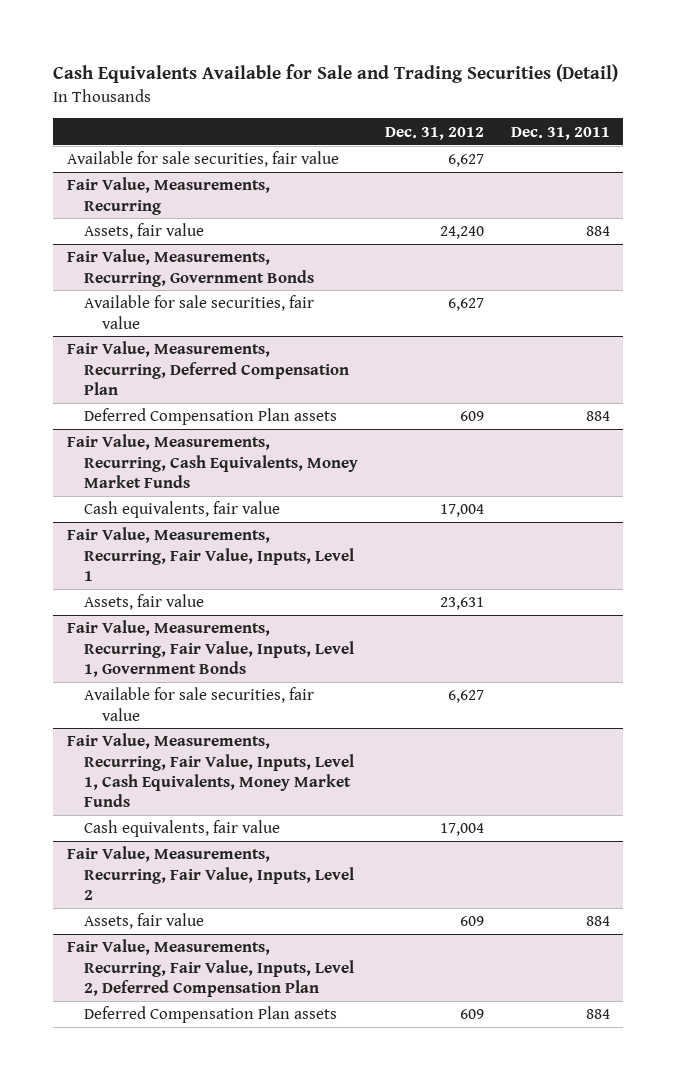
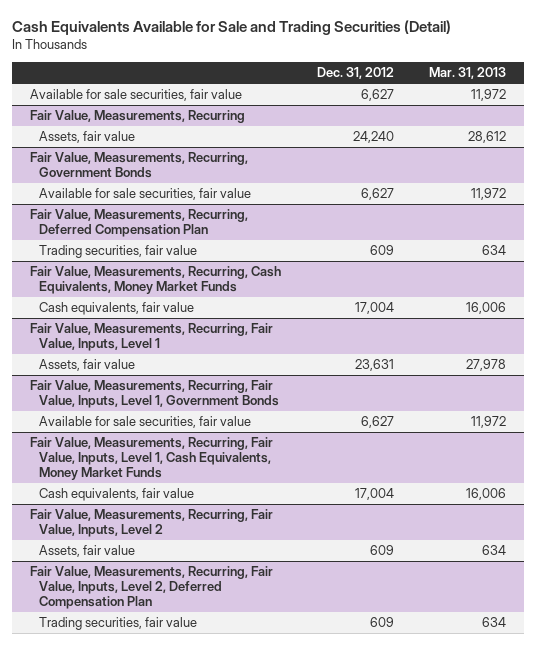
[510,126,610,140] Dec. 31, 2011 -> none
none -> [429,67,507,80] Mar. 31, 2013
[84,408,338,426] Deferred Compensation Plan assets -> [39,245,198,259] Trading securities, fair value
[84,1006,338,1024] Deferred Compensation Plan assets -> [39,617,198,631] Trading securities, fair value

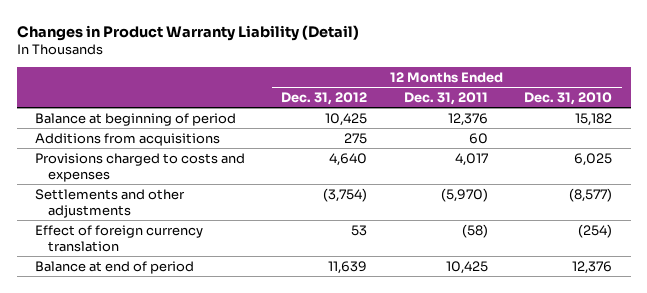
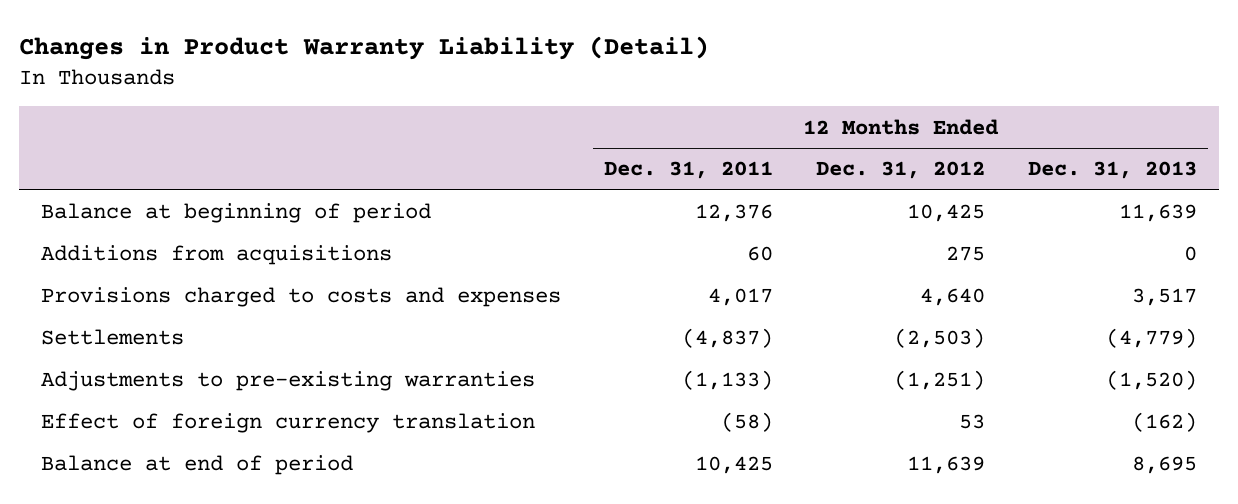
[524,91,613,105] Dec. 31, 2010 -> none
none -> [1028,161,1198,180] Dec. 31, 2013
[34,188,185,218] Settlements and other adjustments -> [41,329,185,346] Settlements
[323,187,368,202] (3,754) -> [894,328,986,349] (2,503)
[440,187,488,202] (5,970) -> [682,328,774,349] (4,837)
none -> [41,371,536,392] Adjustments to pre-existing warranties

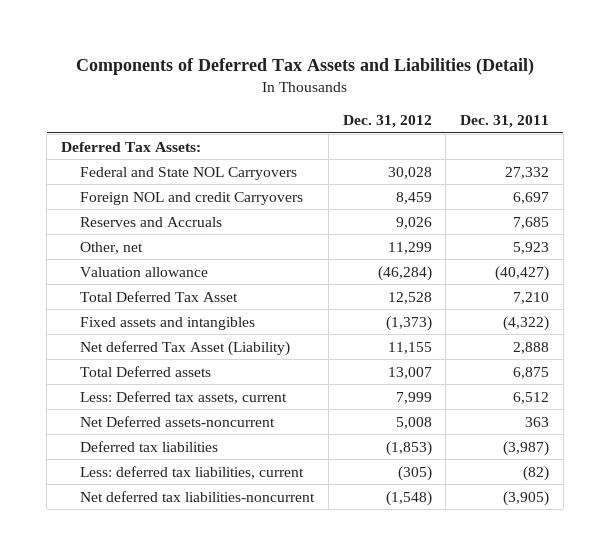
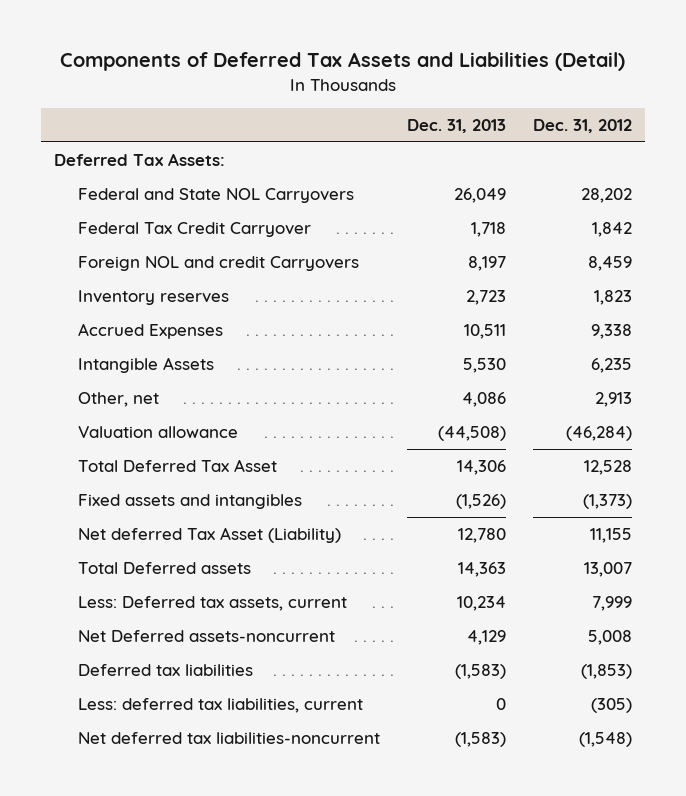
[460,115,550,129] Dec. 31, 2011 -> none
none -> [406,118,506,133] Dec. 31, 2013
[387,166,432,179] 30,028 -> [580,188,632,204] 28,202
none -> [78,222,312,238] Federal Tax Credit Carryover
[80,216,223,227] Reserves and Accruals -> none
none -> [78,290,230,306] Inventory reserves
none -> [78,323,224,340] Accrued Expenses
none -> [78,357,215,374] Intangible Assets
[387,241,432,254] 11,299 -> [594,392,632,408] 2,913

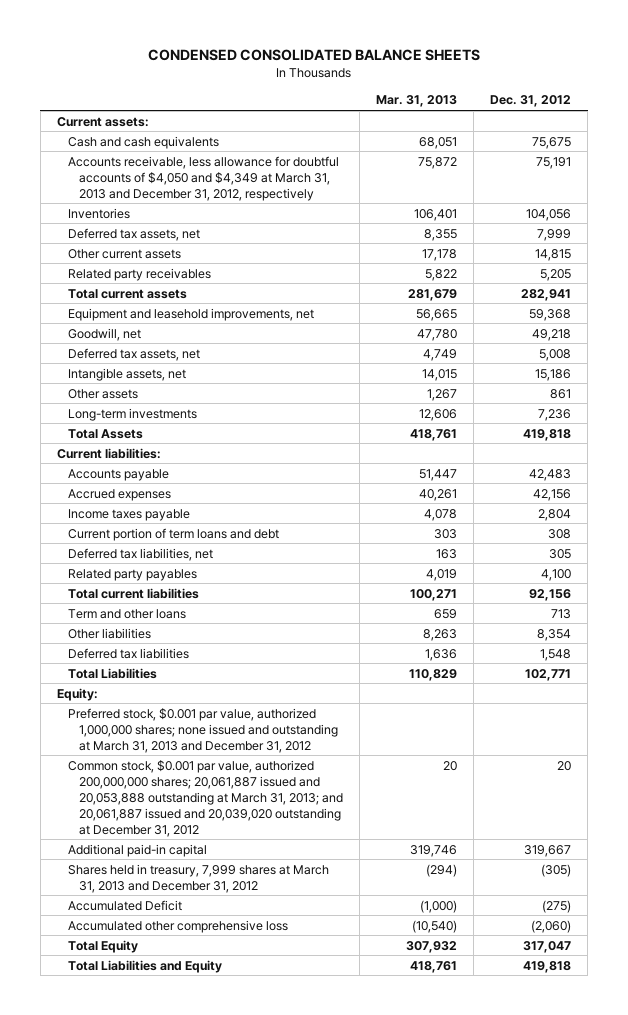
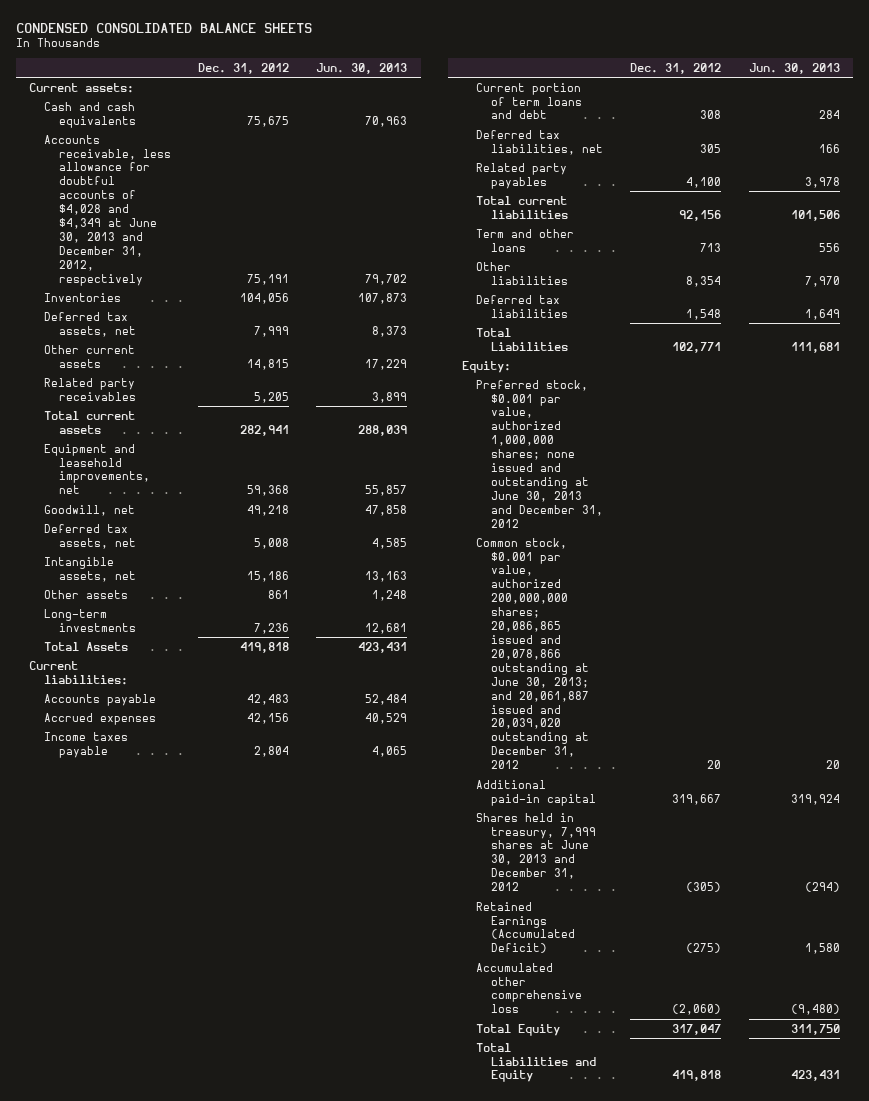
[376,95,458,108] Mar. 31, 2013 -> none
none -> [316,62,408,74] Jun. 30, 2013
[67,155,339,201] Accounts receivable, less allowance for doubtful accounts of $4,050 and $4,349 at March 31, 2013 and December 31, 2012, respectively -> [43,134,171,286] Accounts receivable, less allowance for doubtful accounts of $4,028 and $4,349 at June 30, 2013 and December 31, 2012, respectively
[67,707,339,753] Preferred stock, $0.001 par value, authorized 1,000,000 shares; none issued and outstanding at March 31, 2013 and December 31, 2012 -> [476,379,603,528] Preferred stock, $0.001 par value, authorized 1,000,000 shares; none issued and outstanding at June 30, 2013 and December 31, 2012
[67,759,344,837] Common stock, $0.001 par value, authorized 200,000,000 shares; 20,061,887 issued and 20,053,888 outstanding at March 31, 2013; and 20,061,887 issued and 20,039,020 outstanding at December 31, 2012 -> [476,537,589,770] Common stock, $0.001 par value, authorized 200,000,000 shares; 20,086,865 issued and 20,078,866 outstanding at June 30, 2013; and 20,061,887 issued and 20,039,020 outstanding at December 31, 2012
[67,863,329,893] Shares held in treasury, 7,999 shares at March 31, 2013 and December 31, 2012 -> [476,812,596,892] Shares held in treasury, 7,999 shares at June 30, 2013 and December 31, 2012
[67,899,182,911] Accumulated Deficit -> [476,901,575,954] Retained Earnings (Accumulated Deficit)

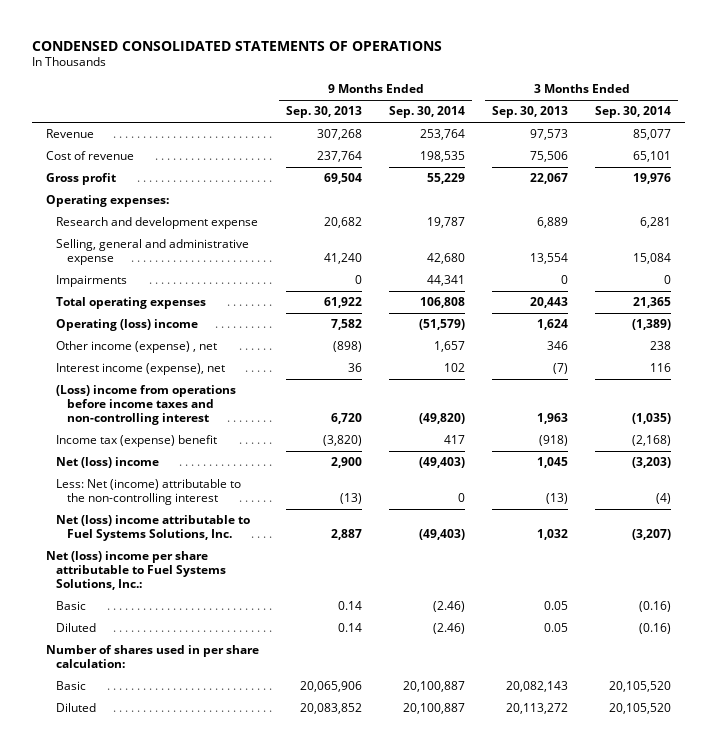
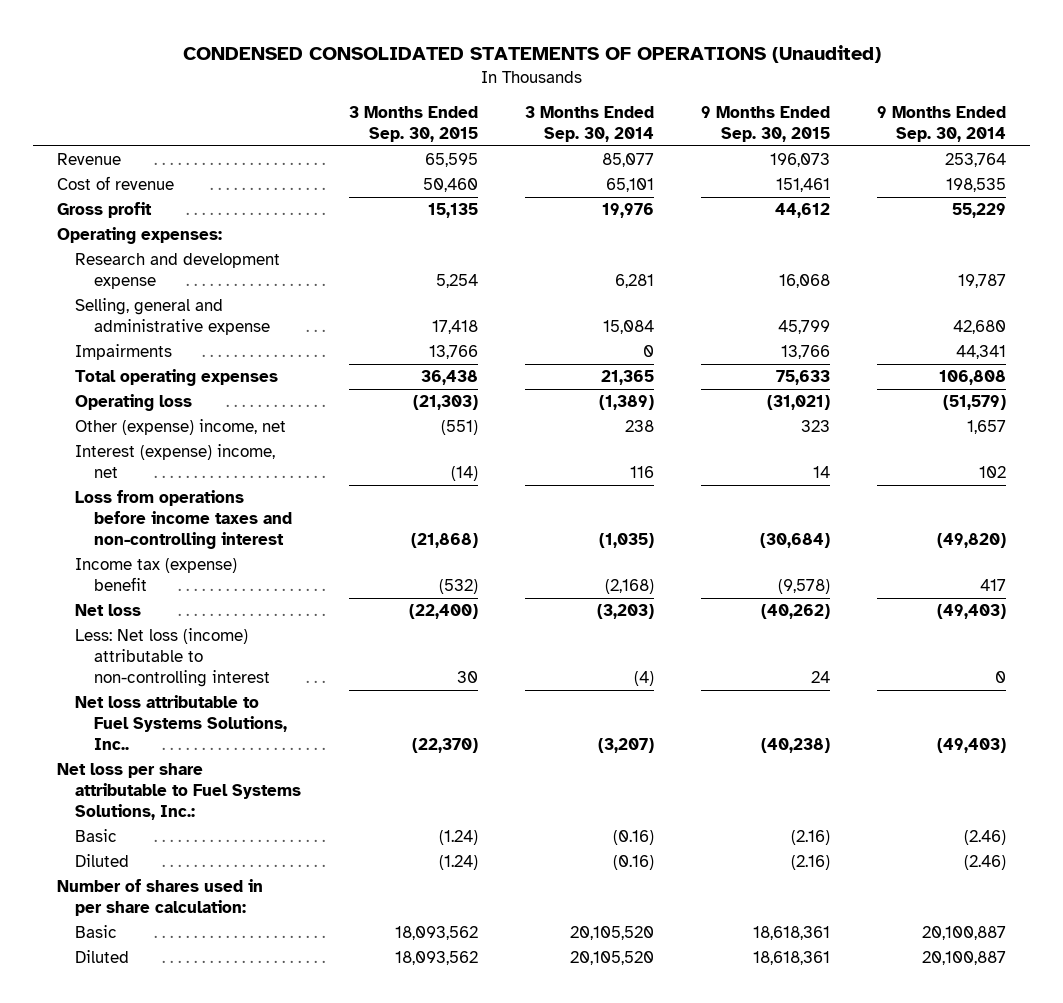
[32,40,443,51] CONDENSED CONSOLIDATED STATEMENTS OF OPERATIONS -> [182,44,881,63] CONDENSED CONSOLIDATED STATEMENTS OF OPERATIONS (Unaudited)
[285,106,362,119] Sep. 30, 2013 -> none
[492,106,569,119] Sep. 30, 2013 -> none
none -> [348,106,478,143] 3 Months Ended Sep. 30, 2015
none -> [701,106,831,143] 9 Months Ended Sep. 30, 2015
[56,319,199,332] Operating (loss) income -> [75,394,193,412] Operating loss
[56,341,218,354] Other income (expense) , net -> [75,419,287,436] Other (expense) income, net
[56,363,226,376] Interest income (expense), net -> [75,444,276,479] Interest (expense) income, net
[56,385,237,426] (Loss) income from operations before income taxes and non-controlling interest -> [75,490,292,549] Loss from operations before income taxes and non-controlling interest
[56,457,160,469] Net (loss) income -> [75,604,142,617] Net loss
[56,479,242,506] Less: Net (income) attributable to the non-controlling interest -> [75,628,270,687] Less: Net loss (income) attributable to non-controlling interest
[56,515,251,542] Net (loss) income attributable to Fuel Systems Solutions, Inc. -> [75,695,287,750] Net loss attributable to Fuel Systems Solutions, Inc..
[45,551,227,591] Net (loss) income per share attributable to Fuel Systems Solutions, Inc.: -> [56,763,302,820] Net loss per share attributable to Fuel Systems Solutions, Inc.:

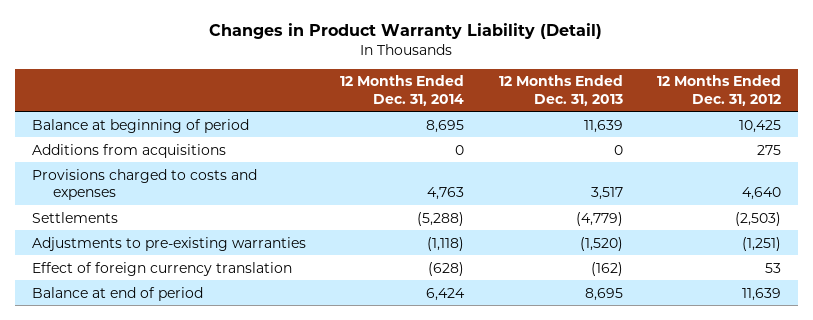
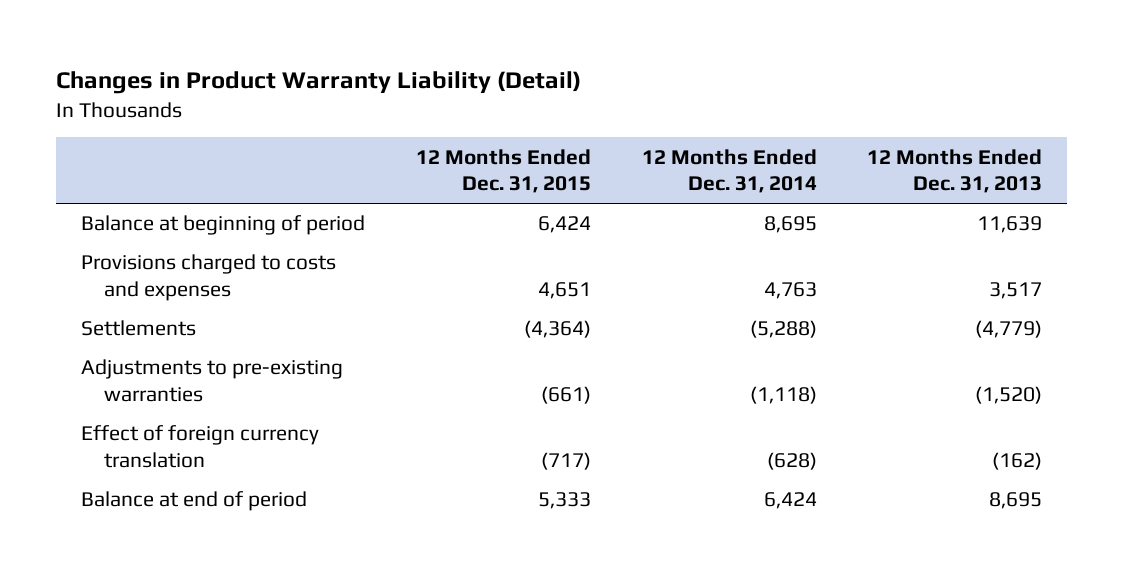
[657,75,782,106] 12 Months Ended Dec. 31, 2012 -> none
none -> [415,148,591,194] 12 Months Ended Dec. 31, 2015
[31,143,226,158] Additions from acquisitions -> none

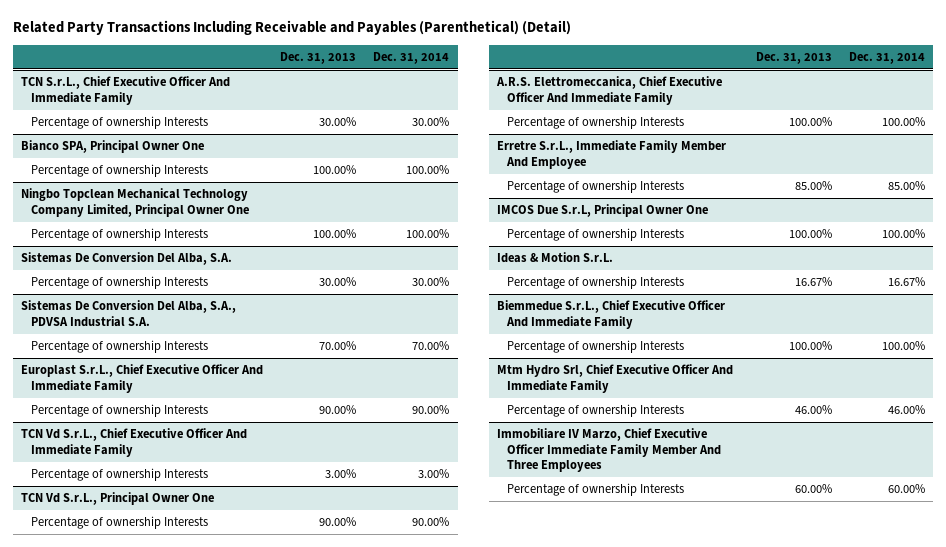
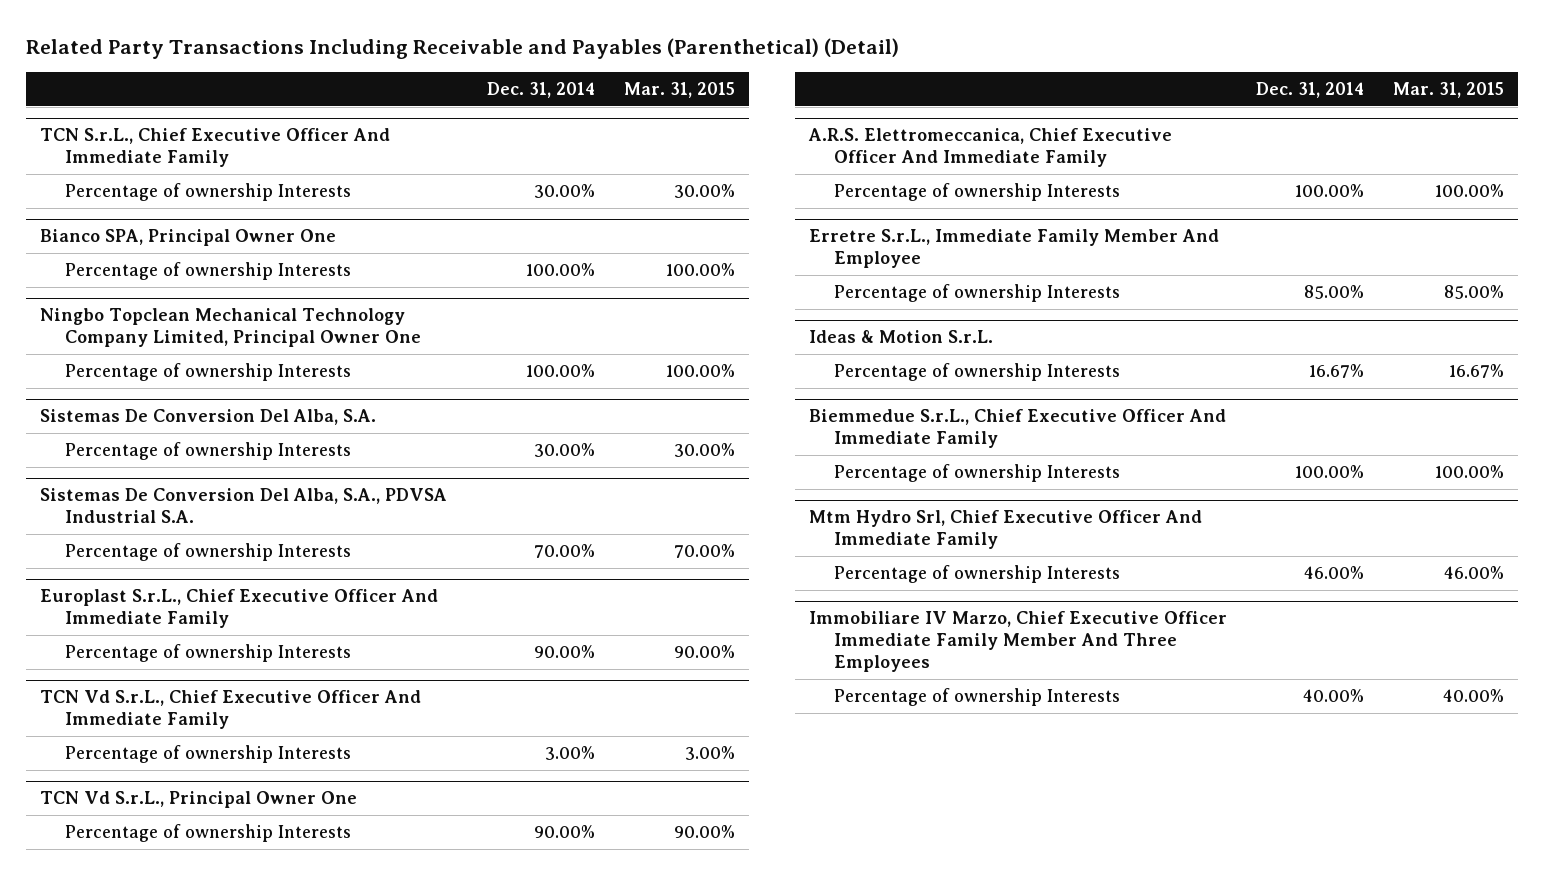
[280,51,357,64] Dec. 31, 2013 -> none
none -> [624,82,736,99] Mar. 31, 2015
[497,204,709,218] IMCOS Due S.r.L, Principal Owner One -> none
[506,228,684,242] Percentage of ownership Interests -> none
[887,484,925,494] 60.00% -> [1302,688,1364,702] 40.00%

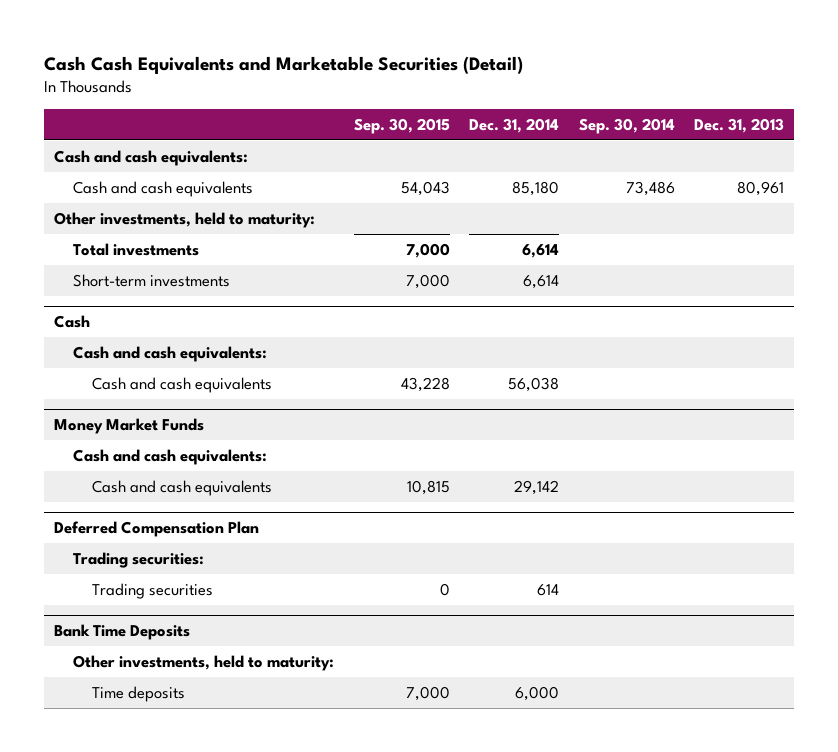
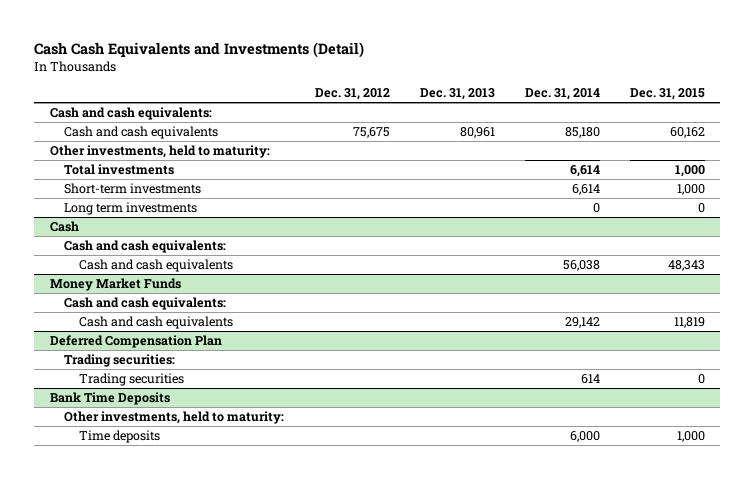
[44,55,524,74] Cash Cash Equivalents and Marketable Securities (Detail) -> [34,41,365,58] Cash Cash Equivalents and Investments (Detail)
[353,117,450,134] Sep. 30, 2015 -> none
[578,117,675,134] Sep. 30, 2014 -> none
none -> [314,88,390,101] Dec. 31, 2012
none -> [630,88,706,101] Dec. 31, 2015
none -> [64,202,198,216] Long term investments

